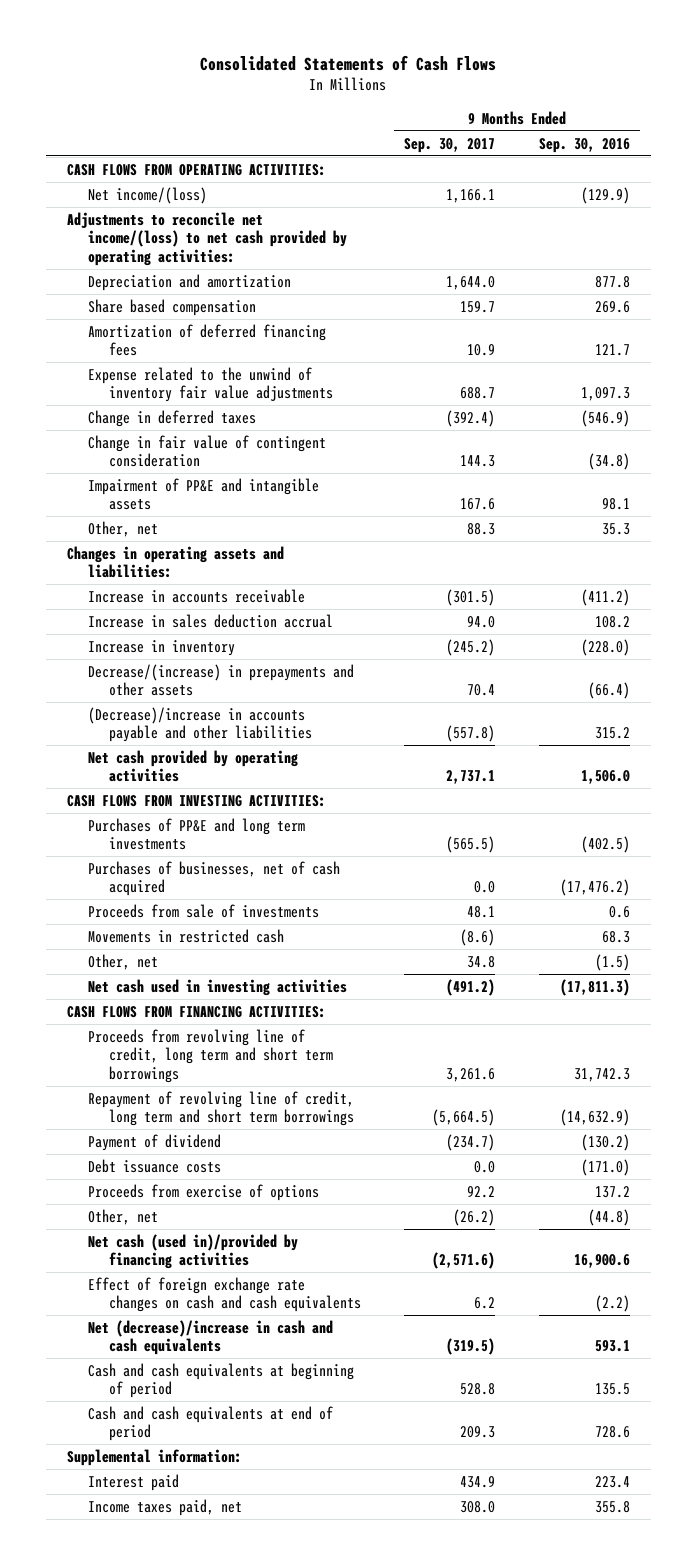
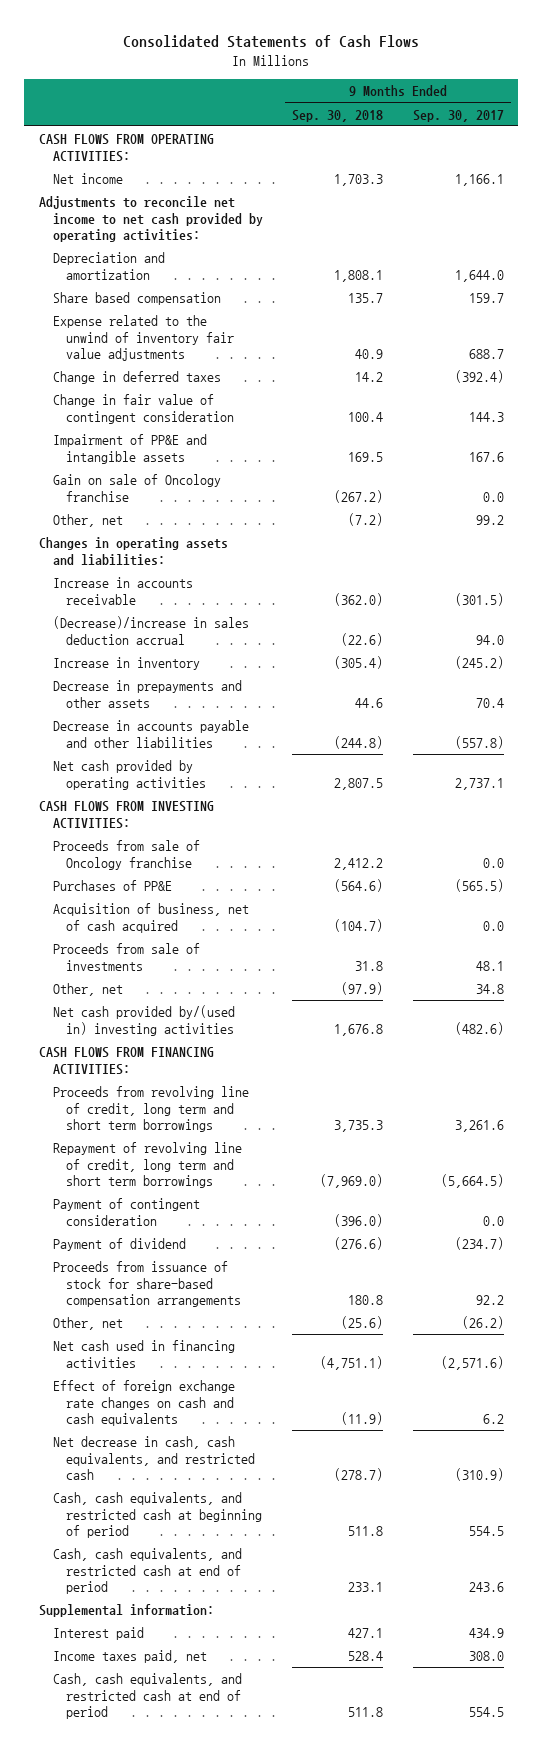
[538,137,630,153] Sep. 30, 2016 -> none
none -> [292,109,384,122] Sep. 30, 2018
[88,186,208,204] Net income/(loss) -> [52,173,123,185] Net income
[67,211,348,266] Adjustments to reconcile net income/(loss) to net cash provided by operating activities: -> [39,196,263,243] Adjustments to reconcile net income to net cash provided by operating activities:
[88,323,327,357] Amortization of deferred financing fees -> none
none -> [52,474,221,502] Gain on sale of Oncology franchise
[467,522,496,535] 88.3 -> [475,515,504,526] 99.2
[88,613,334,628] Increase in sales deduction accrual -> [52,616,249,645] (Decrease)/increase in sales deduction accrual
[88,663,355,697] Decrease/(increase) in prepayments and other assets -> [52,680,242,708] Decrease in prepayments and other assets
[88,706,313,743] (Decrease)/increase in accounts payable and other liabilities -> [52,720,249,748] Decrease in accounts payable and other liabilities
none -> [52,840,200,870] Proceeds from sale of Oncology franchise
[88,817,306,851] Purchases of PP&E and long term investments -> [52,880,172,892] Purchases of PP&E
[88,860,341,897] Purchases of businesses, net of cash acquired -> [52,903,249,933] Acquisition of business, net of cash acquired
[88,928,285,943] Movements in restricted cash -> none
[88,978,348,996] Net cash used in investing activities -> [52,1005,235,1036] Net cash provided by/(used in) investing activities
[446,978,496,996] (491.2) -> [454,1021,504,1035] (482.6)
none -> [52,1198,200,1226] Payment of contingent consideration
[88,1158,222,1173] Debt issuance costs -> none
[88,1183,320,1201] Proceeds from exercise of options -> [52,1261,242,1308] Proceeds from issuance of stock for share-based compensation arrangements
[88,1233,299,1270] Net cash (used in)/provided by financing activities -> [52,1340,235,1368] Net cash used in financing activities
[88,1319,334,1356] Net (decrease)/increase in cash and cash equivalents -> [52,1436,256,1481] Net decrease in cash, cash equivalents, and restricted cash
[446,1338,496,1356] (319.5) -> [454,1468,504,1482] (310.9)
[88,1362,355,1399] Cash and cash equivalents at beginning of period -> [52,1492,263,1539] Cash, cash equivalents, and restricted cash at beginning of period
[460,1383,496,1396] 528.8 -> [468,1526,504,1537] 554.5
[88,1405,334,1442] Cash and cash equivalents at end of period -> [52,1548,242,1595] Cash, cash equivalents, and restricted cash at end of period
[460,1426,496,1439] 209.3 -> [468,1582,504,1593] 243.6
none -> [52,1673,242,1720] Cash, cash equivalents, and restricted cash at end of period

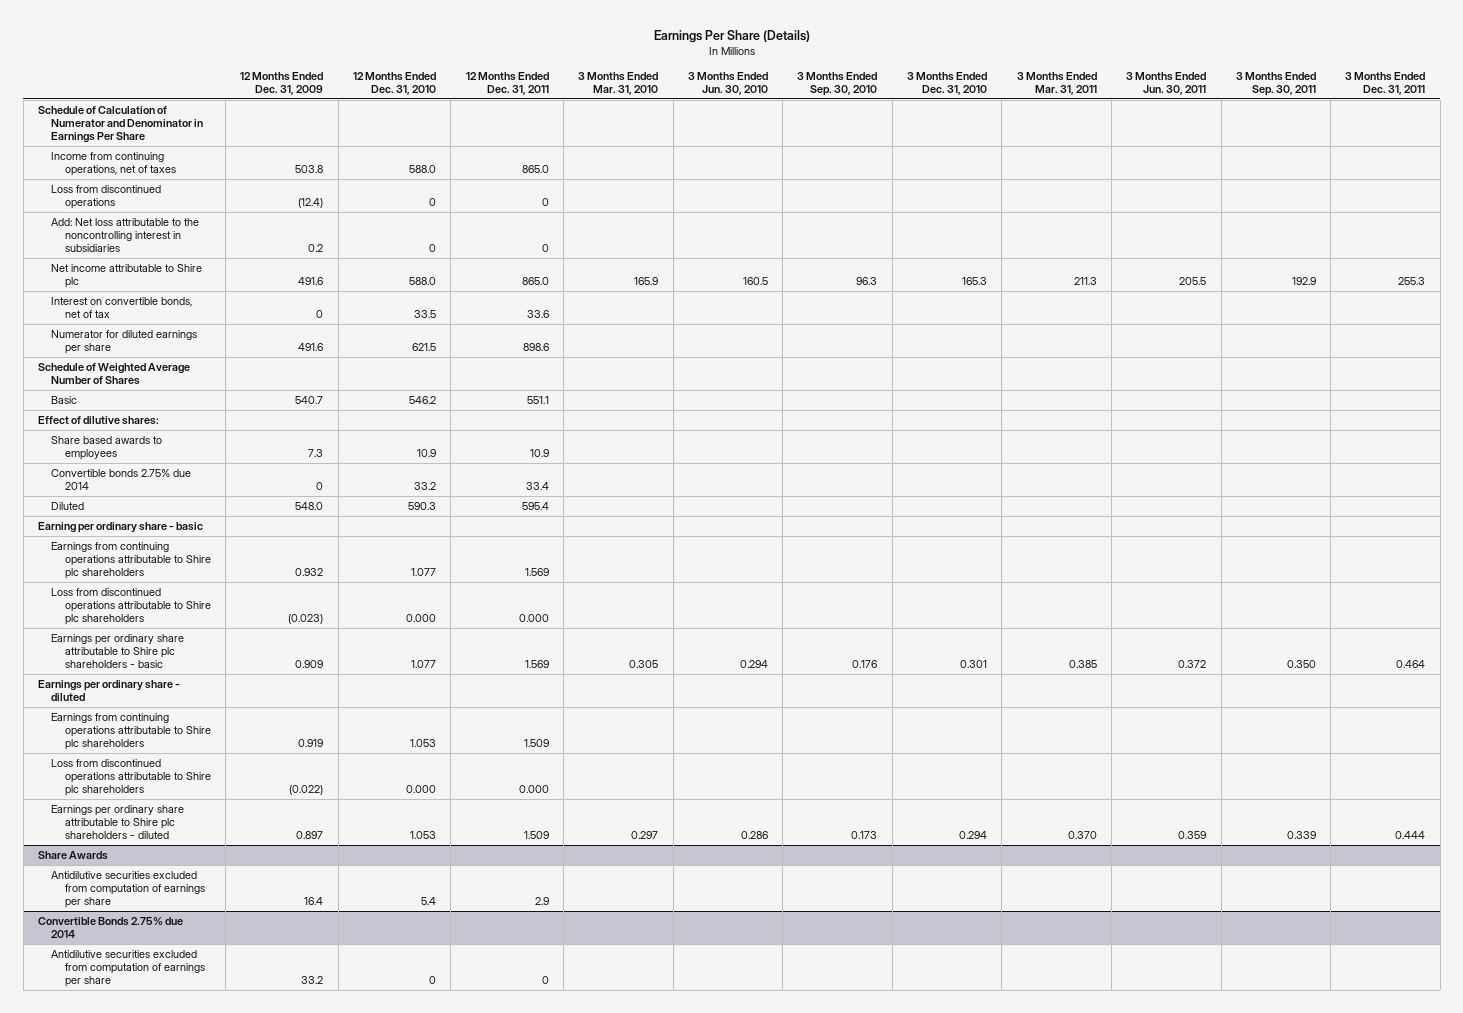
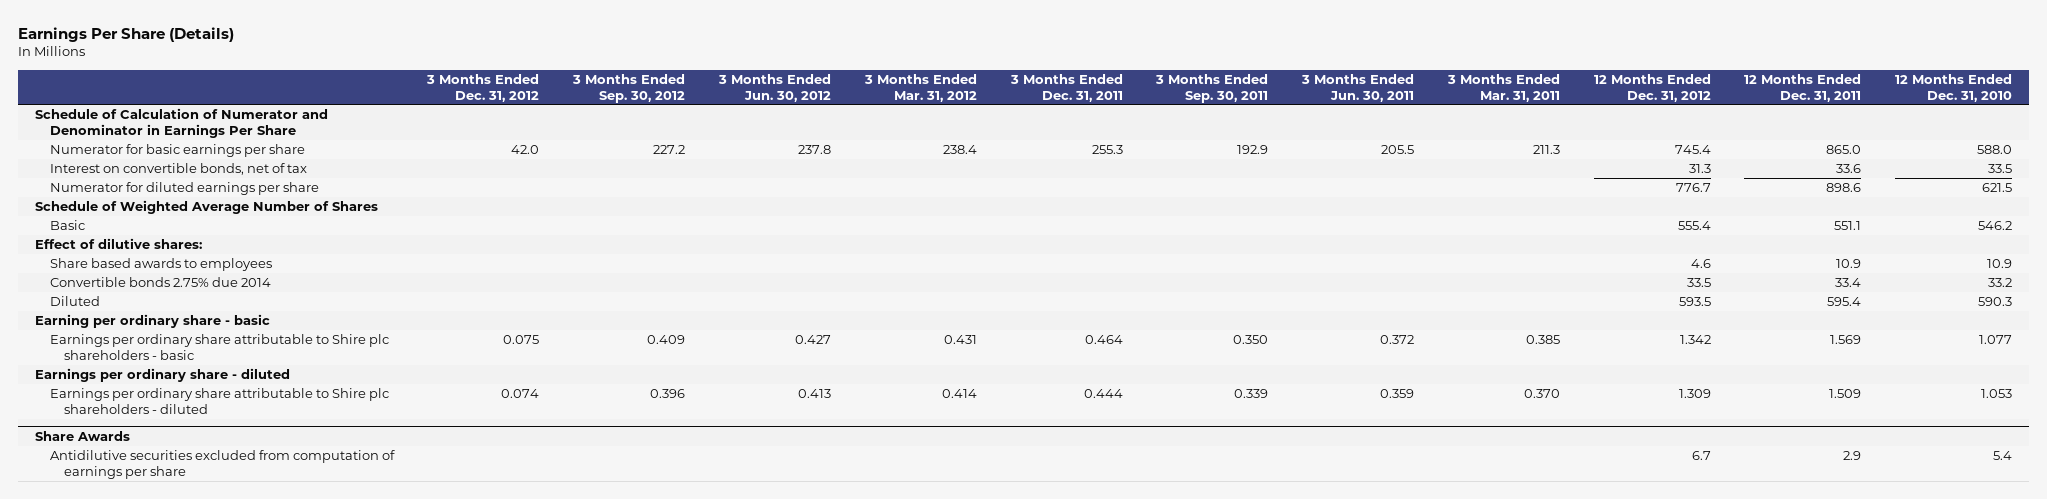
[240,72,324,95] 12 Months Ended Dec. 31, 2009 -> none
[578,72,659,95] 3 Months Ended Mar. 31, 2010 -> none
[687,72,768,95] 3 Months Ended Jun. 30, 2010 -> none
[797,72,878,96] 3 Months Ended Sep. 30, 2010 -> none
[907,72,988,95] 3 Months Ended Dec. 31, 2010 -> none
none -> [426,73,540,102] 3 Months Ended Dec. 31, 2012
none -> [572,73,686,103] 3 Months Ended Sep. 30, 2012
none -> [717,73,831,102] 3 Months Ended Jun. 30, 2012
none -> [863,73,977,102] 3 Months Ended Mar. 31, 2012
none -> [1593,73,1711,102] 12 Months Ended Dec. 31, 2012
[51,152,176,176] Income from continuing operations, net of taxes -> none
[51,185,162,209] Loss from discontinued operations -> none
[51,218,200,252] Add: Net loss attributable to the noncontrolling interest in subsidiaries -> none
[51,264,203,288] Net income attributable to Shire plc -> [49,144,305,158] Numerator for basic earnings per share
[51,542,211,579] Earnings from continuing operations attributable to Shire plc shareholders -> none
[51,588,211,625] Loss from discontinued operations attributable to Shire plc shareholders -> none
[51,713,211,750] Earnings from continuing operations attributable to Shire plc shareholders -> none
[51,759,211,796] Loss from discontinued operations attributable to Shire plc shareholders -> none
[37,917,183,938] Convertible Bonds 2.75% due 2014 -> none
[51,950,205,987] Antidilutive securities excluded from computation of earnings per share -> none

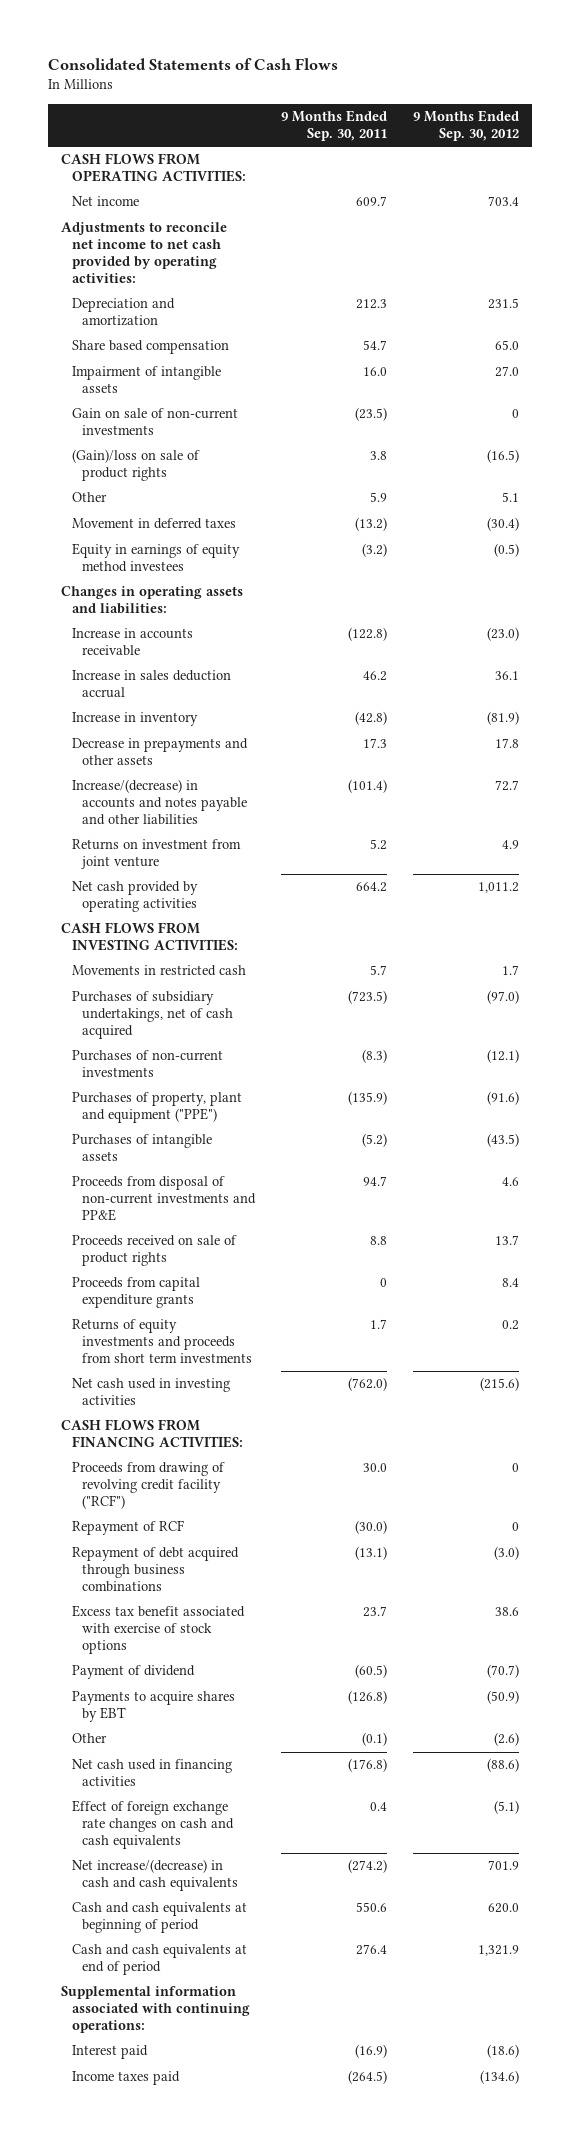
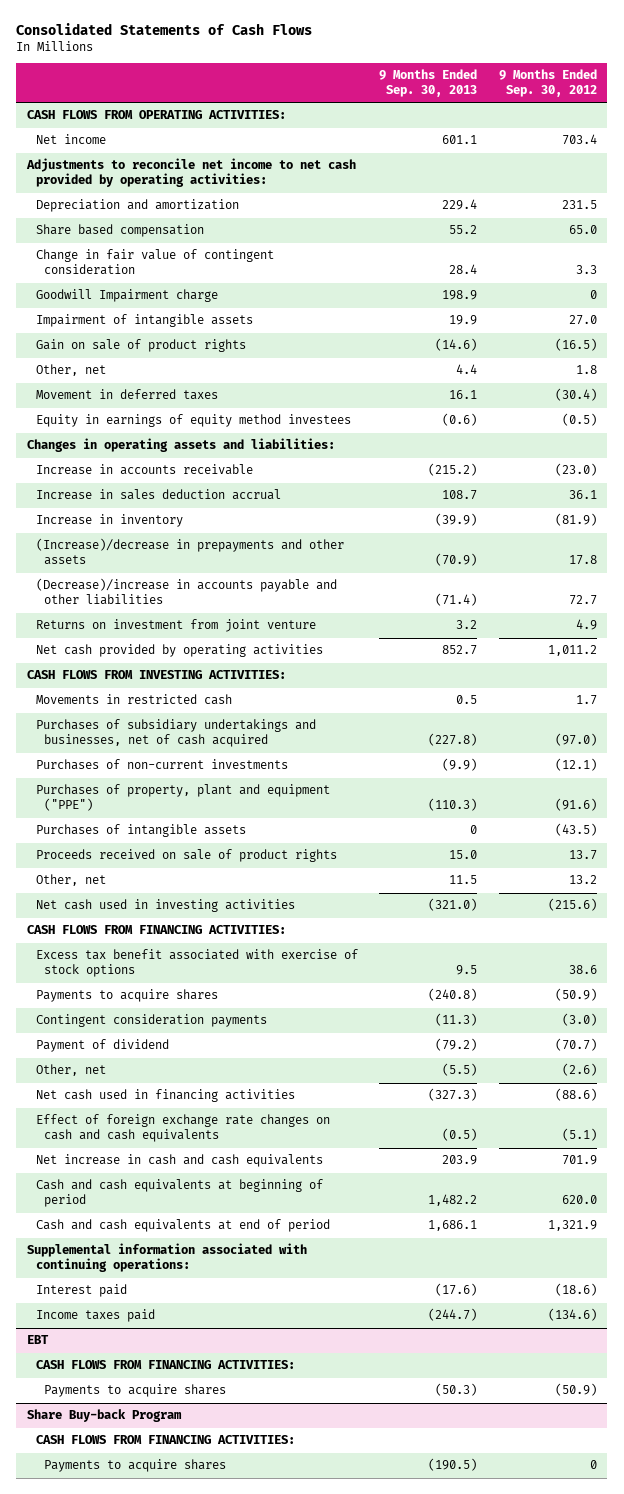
[281,110,388,141] 9 Months Ended Sep. 30, 2011 -> none
none -> [379,69,478,98] 9 Months Ended Sep. 30, 2013
none -> [35,249,274,276] Change in fair value of contingent consideration
none -> [35,289,218,303] Goodwill Impairment charge
[71,408,238,436] Gain on sale of non-current investments -> none
[71,449,200,482] (Gain)/loss on sale of product rights -> [35,339,246,353] Gain on sale of product rights
[71,492,107,503] Other -> [35,364,106,377] Other, net
[502,492,520,503] 5.1 -> [575,365,597,375] 1.8
[71,738,248,766] Decrease in prepayments and other assets -> [35,538,344,566] (Increase)/decrease in prepayments and other assets
[71,779,248,825] Increase/(decrease) in accounts and notes payable and other liabilities -> [35,578,337,606] (Decrease)/increase in accounts payable and other liabilities
[71,991,234,1039] Purchases of subsidiary undertakings, net of cash acquired -> [35,719,316,748] Purchases of subsidiary undertakings and businesses, net of cash acquired
[71,1176,257,1221] Proceeds from disposal of non-current investments and PP&E -> none
[71,1277,200,1309] Proceeds from capital expenditure grants -> none
[71,1319,253,1363] Returns of equity investments and proceeds from short term investments -> none
none -> [35,874,106,887] Other, net
[71,1462,225,1509] Proceeds from drawing of revolving credit facility ("RCF") -> none
[71,1520,184,1536] Repayment of RCF -> none
[71,1547,239,1592] Repayment of debt acquired through business combinations -> none
none -> [35,989,218,1003] Payments to acquire shares
none -> [35,1014,267,1028] Contingent consideration payments
[71,1691,235,1723] Payments to acquire shares by EBT -> none
[71,1733,107,1744] Other -> [35,1064,106,1077] Other, net
[71,1859,239,1892] Net increase/(decrease) in cash and cash equivalents -> [35,1154,323,1168] Net increase in cash and cash equivalents
none -> [27,1335,50,1345] EBT
none -> [35,1360,295,1370] CASH FLOWS FROM FINANCING ACTIVITIES:
none -> [44,1384,227,1398] Payments to acquire shares
none -> [27,1409,183,1423] Share Buy-back Program
none -> [35,1435,295,1445] CASH FLOWS FROM FINANCING ACTIVITIES:
none -> [44,1459,227,1473] Payments to acquire shares

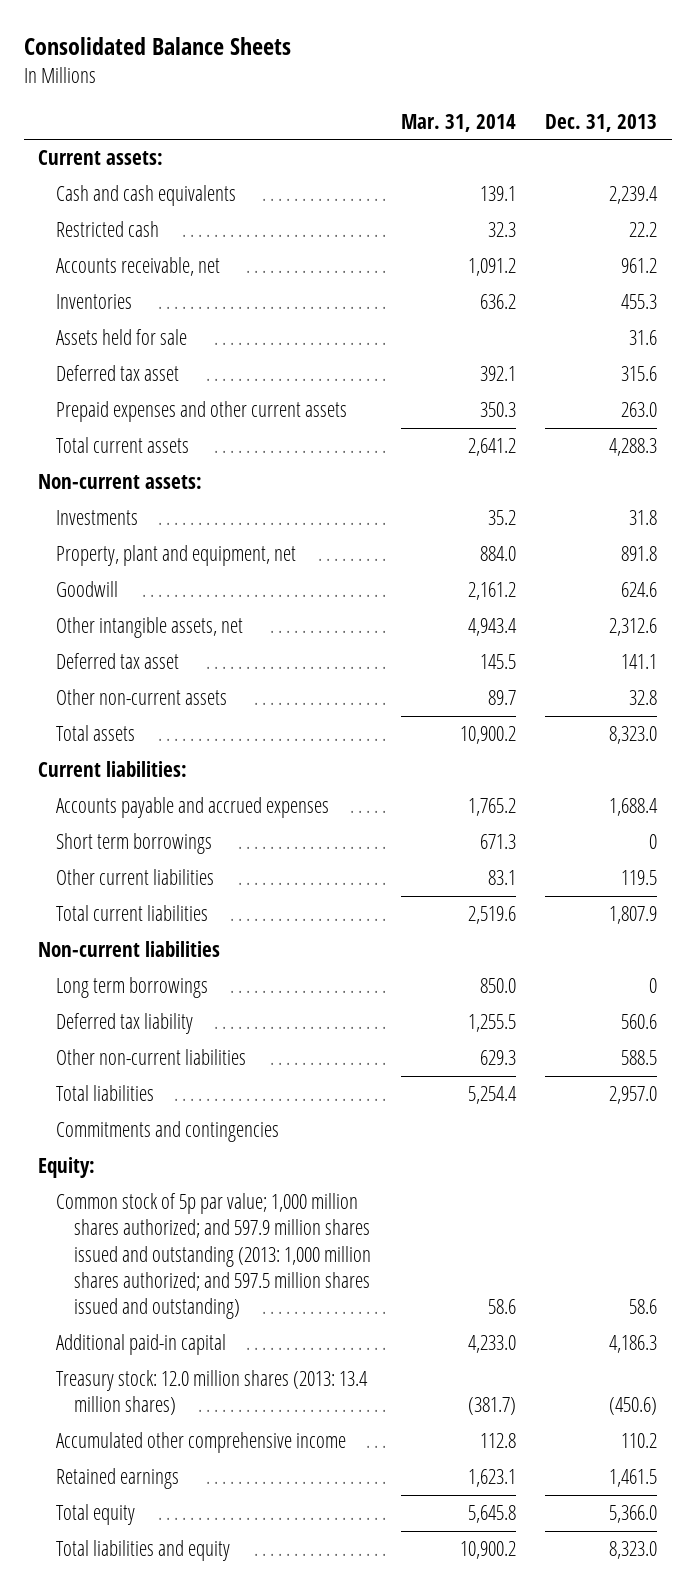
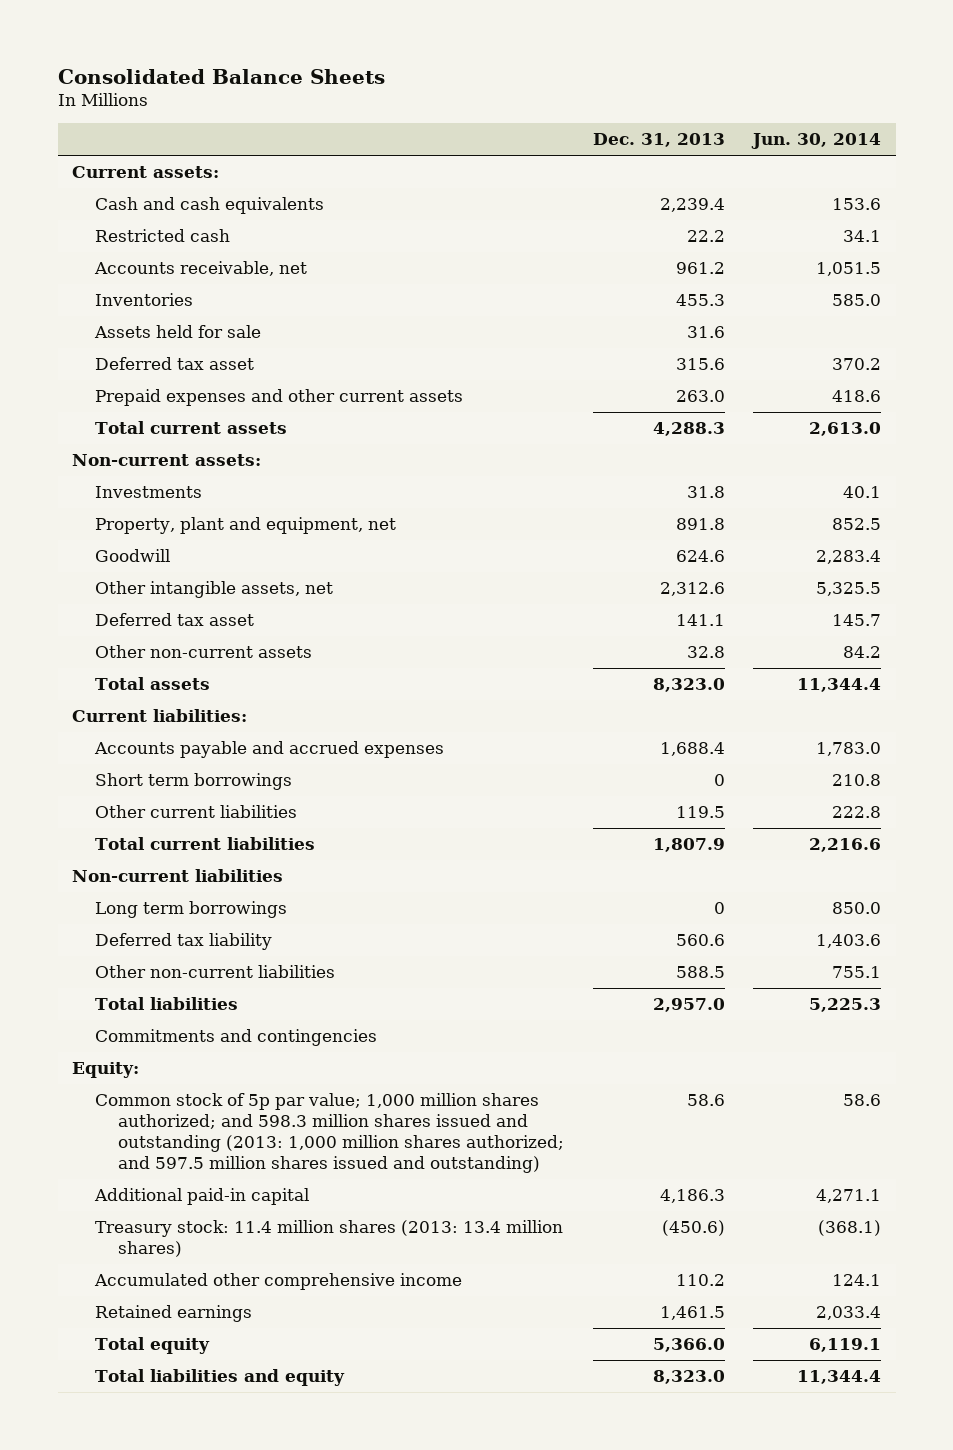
[400,113,516,132] Mar. 31, 2014 -> none
none -> [751,133,882,150] Jun. 30, 2014
[56,1193,372,1319] Common stock of 5p par value; 1,000 million shares authorized; and 597.9 million shares issued and outstanding (2013: 1,000 million shares authorized; and 597.5 million shares issued and outstanding) -> [95,1093,565,1174] Common stock of 5p par value; 1,000 million shares authorized; and 598.3 million shares issued and outstanding (2013: 1,000 million shares authorized; and 597.5 million shares issued and outstanding)
[56,1370,369,1416] Treasury stock: 12.0 million shares (2013: 13.4 million shares) -> [95,1220,564,1258] Treasury stock: 11.4 million shares (2013: 13.4 million shares)

